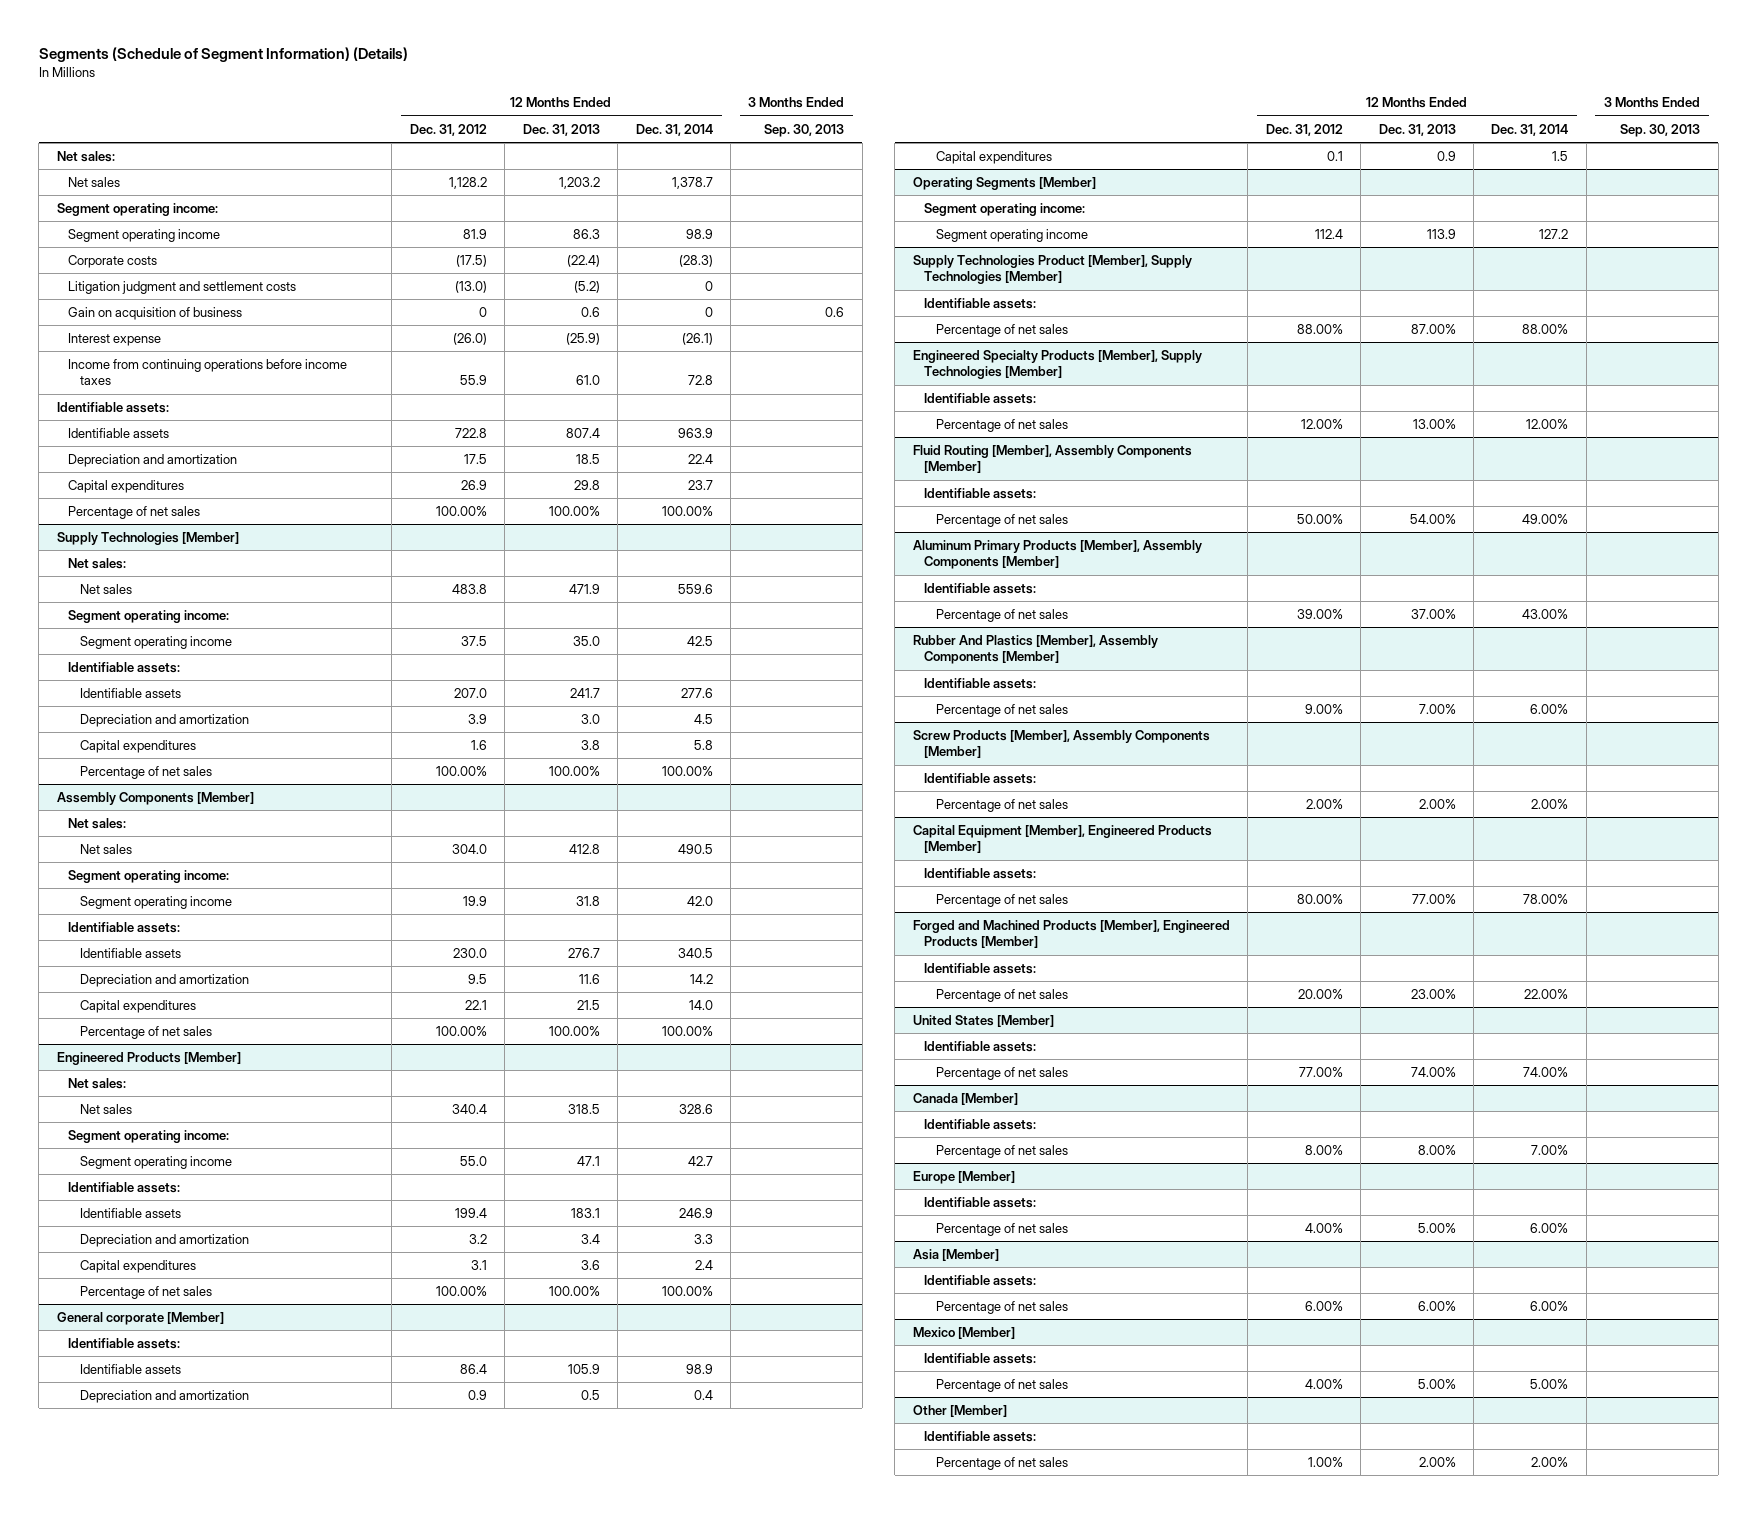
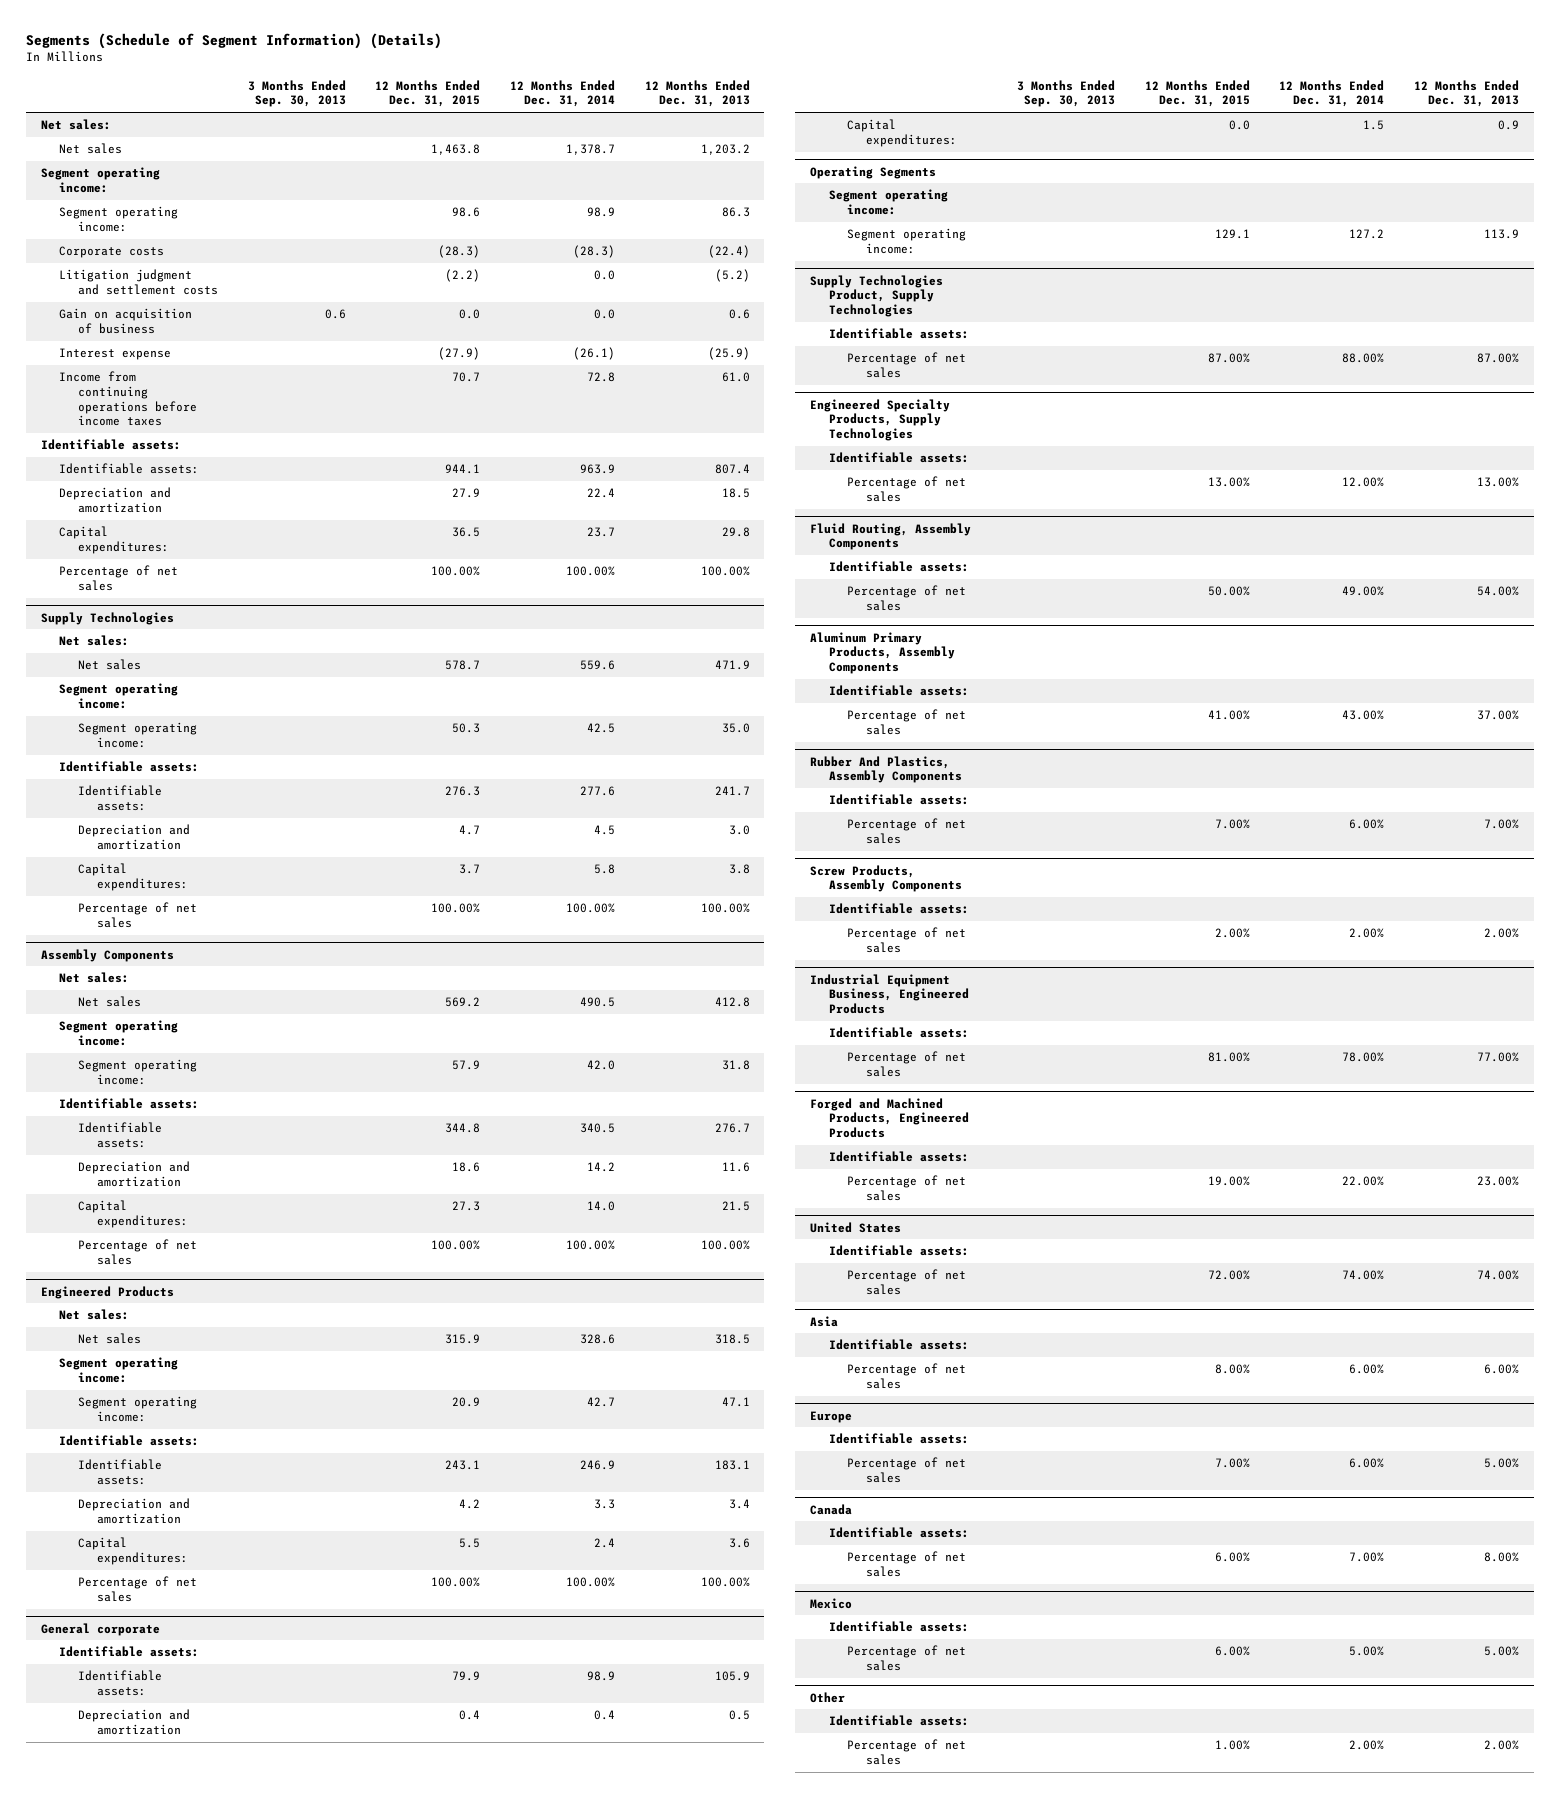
[409,123,487,136] Dec. 31, 2012 -> none
none -> [375,79,481,108] 12 Months Ended Dec. 31, 2015
[68,228,221,242] Segment operating income -> [59,206,179,233] Segment operating income:
[704,280,713,291] 0 -> [594,270,616,281] 0.0
[704,306,713,317] 0 -> [594,309,616,320] 0.0
[68,427,170,438] Identifiable assets -> [59,463,200,475] Identifiable assets:
[68,479,185,493] Capital expenditures -> [59,526,170,555] Capital expenditures:
[56,531,239,545] Supply Technologies [Member] -> [40,611,174,625] Supply Technologies
[79,635,232,649] Segment operating income -> [78,722,198,749] Segment operating income:
[79,687,181,698] Identifiable assets -> [78,785,163,812] Identifiable assets:
[79,739,196,753] Capital expenditures -> [78,863,189,892] Capital expenditures:
[56,791,254,805] Assembly Components [Member] -> [40,948,174,962] Assembly Components
[79,895,232,909] Segment operating income -> [78,1059,198,1086] Segment operating income:
[79,947,181,958] Identifiable assets -> [78,1122,163,1149] Identifiable assets:
[79,999,196,1013] Capital expenditures -> [78,1200,189,1229] Capital expenditures:
[56,1051,241,1065] Engineered Products [Member] -> [40,1285,174,1299] Engineered Products
[79,1155,232,1169] Segment operating income -> [78,1396,198,1423] Segment operating income:
[79,1207,181,1218] Identifiable assets -> [78,1459,163,1486] Identifiable assets:
[79,1259,196,1273] Capital expenditures -> [78,1537,189,1566] Capital expenditures:
[56,1311,224,1325] General corporate [Member] -> [40,1622,160,1636] General corporate
[79,1363,181,1374] Identifiable assets -> [78,1670,163,1697] Identifiable assets:
[935,150,1052,164] Capital expenditures -> [847,119,958,148] Capital expenditures:
[912,176,1096,190] Operating Segments [Member] -> [809,165,936,179] Operating Segments
[935,228,1088,242] Segment operating income -> [847,228,967,255] Segment operating income:
[912,254,1192,285] Supply Technologies Product [Member], Supply Technologies [Member] -> [809,274,943,318] Supply Technologies Product, Supply Technologies
[912,349,1202,380] Engineered Specialty Products [Member], Supply Technologies [Member] -> [809,398,950,442] Engineered Specialty Products, Supply Technologies
[912,444,1192,474] Fluid Routing [Member], Assembly Components [Member] -> [809,522,971,551] Fluid Routing, Assembly Components
[912,539,1202,570] Aluminum Primary Products [Member], Assembly Components [Member] -> [809,631,955,675] Aluminum Primary Products, Assembly Components
[912,634,1158,665] Rubber And Plastics [Member], Assembly Components [Member] -> [809,755,962,784] Rubber And Plastics, Assembly Components
[912,729,1210,759] Screw Products [Member], Assembly Components [Member] -> [809,864,962,893] Screw Products, Assembly Components
[912,824,1212,854] Capital Equipment [Member], Engineered Products [Member] -> none
none -> [809,973,969,1015] Industrial Equipment Business, Engineered Products
[912,919,1230,949] Forged and Machined Products [Member], Engineered Products [Member] -> [809,1097,969,1139] Forged and Machined Products, Engineered Products
[912,1014,1054,1027] United States [Member] -> [809,1221,901,1233] United States
[912,1092,1018,1105] Canada [Member] -> none
none -> [809,1315,838,1327] Asia
[1417,1144,1456,1155] 8.00% -> [1483,1364,1519,1375] 6.00%
[1531,1144,1569,1155] 7.00% -> [1349,1364,1385,1375] 6.00%
[912,1170,1015,1184] Europe [Member] -> [809,1410,852,1423] Europe
[912,1248,999,1261] Asia [Member] -> none
none -> [809,1503,852,1515] Canada
[1417,1300,1456,1311] 6.00% -> [1483,1552,1519,1563] 8.00%
[1530,1300,1569,1311] 6.00% -> [1349,1552,1385,1563] 7.00%
[912,1326,1015,1339] Mexico [Member] -> [809,1597,852,1609] Mexico
[912,1404,1007,1417] Other [Member] -> [809,1691,845,1703] Other

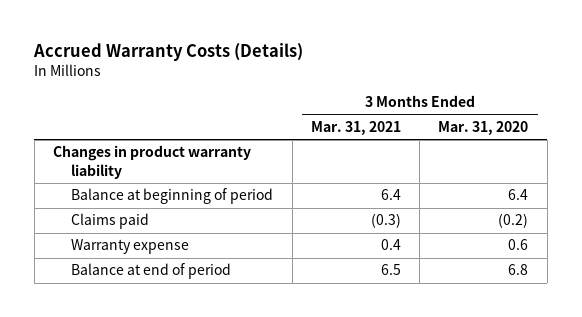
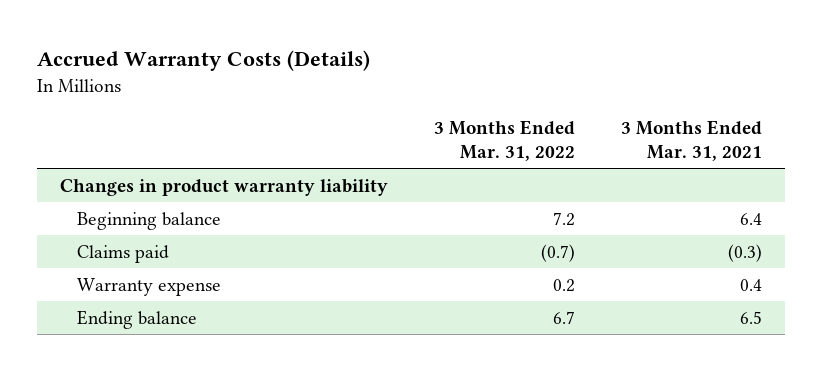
[438,120,529,135] Mar. 31, 2020 -> none
none -> [433,119,575,162] 3 Months Ended Mar. 31, 2022
[71,188,274,205] Balance at beginning of period -> [76,211,221,230] Beginning balance
[71,263,232,280] Balance at end of period -> [76,309,197,329] Ending balance

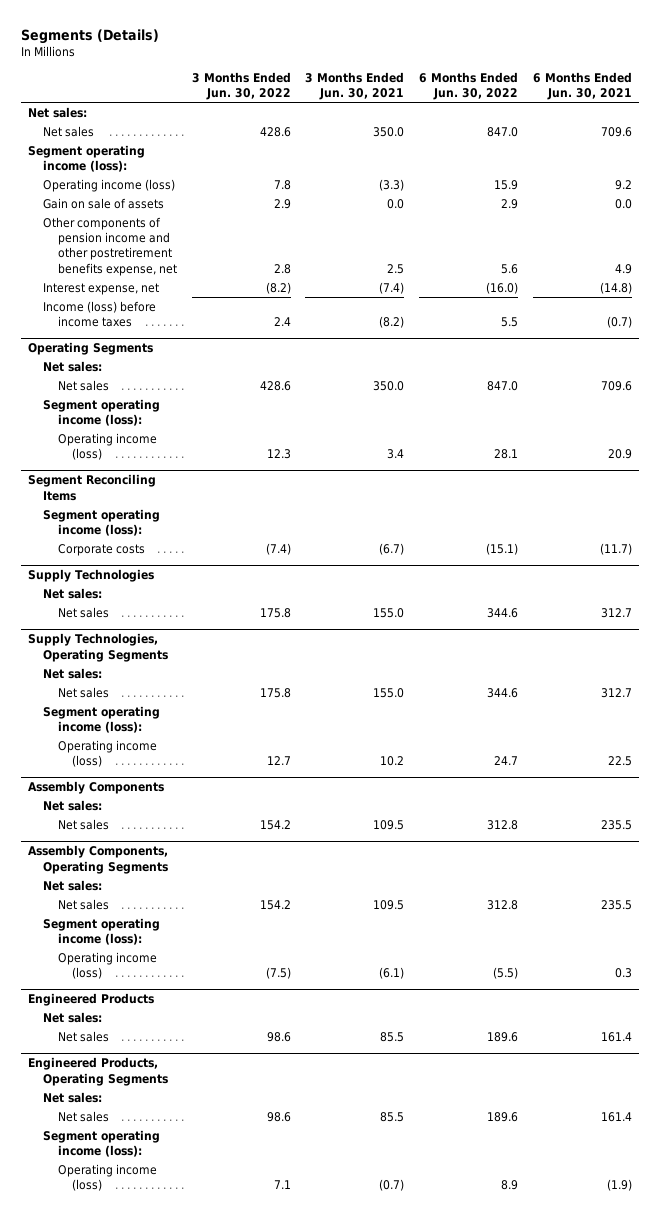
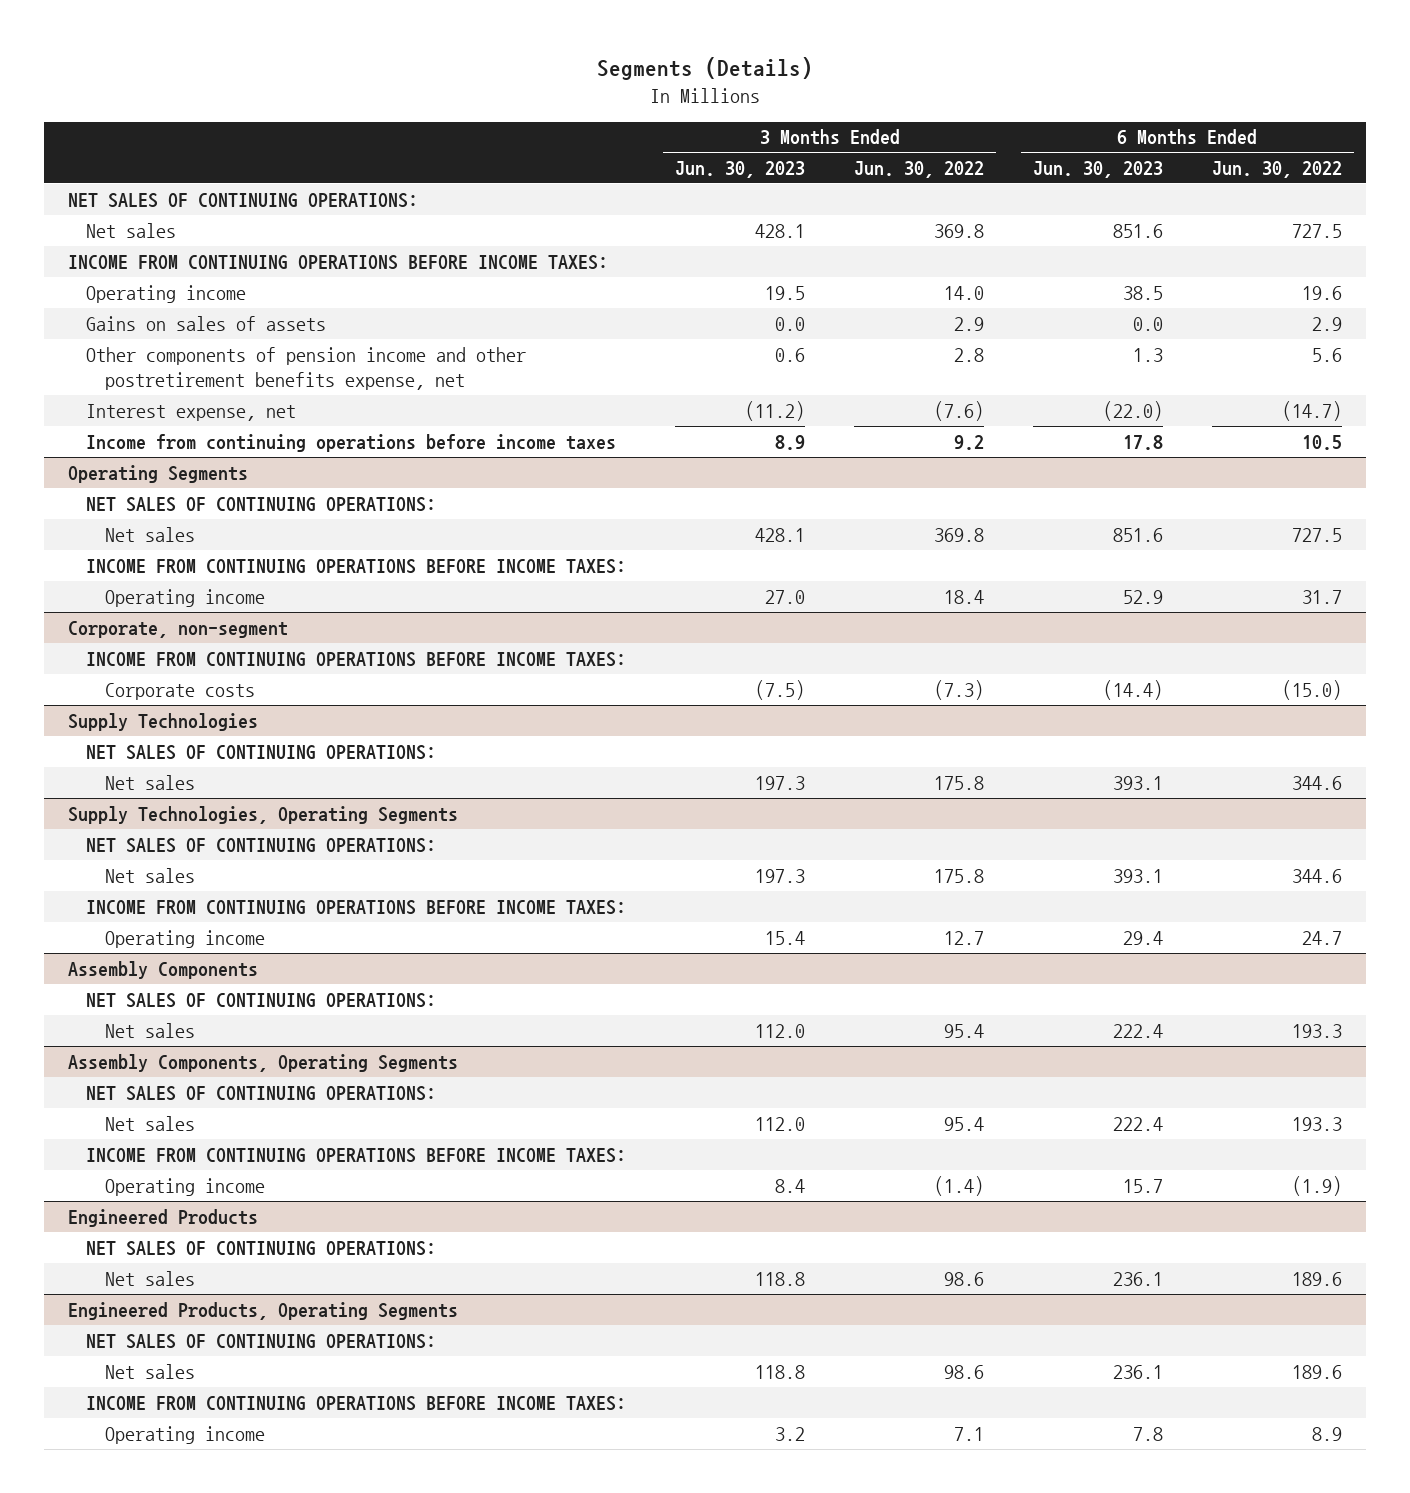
[305,72,405,101] 3 Months Ended Jun. 30, 2021 -> none
[533,72,633,101] 6 Months Ended Jun. 30, 2021 -> none
none -> [675,161,806,179] Jun. 30, 2023
none -> [1032,161,1163,179] Jun. 30, 2023
[28,106,88,118] Net sales: -> [68,192,419,208] NET SALES OF CONTINUING OPERATIONS:
[259,126,291,137] 428.6 -> [934,223,985,238] 369.8
[487,126,519,137] 847.0 -> [1291,223,1342,238] 727.5
[28,144,146,173] Segment operating income (loss): -> [68,254,609,270] INCOME FROM CONTINUING OPERATIONS BEFORE INCOME TAXES:
[43,178,176,192] Operating income (loss) -> [86,284,247,303] Operating income
[273,179,291,190] 7.8 -> [944,285,985,300] 14.0
[494,179,519,190] 15.9 -> [1301,285,1342,300] 19.6
[43,197,165,209] Gain on sale of assets -> [86,315,327,331] Gains on sales of assets
[265,281,291,294] (8.2) -> [934,400,985,421] (7.6)
[486,281,519,294] (16.0) -> [1281,400,1342,421] (14.7)
[43,300,157,328] Income (loss) before income taxes -> [86,433,617,452] Income from continuing operations before income taxes
[273,317,291,327] 2.4 -> [954,434,985,450] 9.2
[501,317,519,328] 5.5 -> [1301,434,1342,450] 10.5
[28,474,157,501] Segment Reconciling Items -> none
[43,360,103,372] Net sales: -> [86,496,437,512] NET SALES OF CONTINUING OPERATIONS:
[259,380,291,391] 428.6 -> [934,527,985,542] 369.8
[487,380,519,391] 847.0 -> [1291,527,1342,542] 727.5
[43,398,161,427] Segment operating income (loss): -> [86,558,627,574] INCOME FROM CONTINUING OPERATIONS BEFORE INCOME TAXES:
[57,432,157,461] Operating income (loss) -> [104,588,265,607] Operating income
[266,449,291,460] 12.3 -> [944,589,985,604] 18.4
[494,449,519,460] 28.1 -> [1301,589,1342,604] 31.7
none -> [68,620,289,638] Corporate, non-segment
[43,508,161,537] Segment operating income (loss): -> [86,651,627,667] INCOME FROM CONTINUING OPERATIONS BEFORE INCOME TAXES:
[265,542,291,555] (7.4) -> [934,679,985,700] (7.3)
[486,542,519,555] (15.1) -> [1281,679,1342,700] (15.0)
[43,587,103,599] Net sales: -> [86,744,437,760] NET SALES OF CONTINUING OPERATIONS:
[43,667,103,679] Net sales: -> [86,837,437,853] NET SALES OF CONTINUING OPERATIONS:
[43,705,161,734] Segment operating income (loss): -> [86,899,627,915] INCOME FROM CONTINUING OPERATIONS BEFORE INCOME TAXES:
[57,739,157,768] Operating income (loss) -> [104,929,265,948] Operating income
[43,799,103,811] Net sales: -> [86,992,437,1008] NET SALES OF CONTINUING OPERATIONS:
[259,819,291,830] 154.2 -> [944,1023,985,1038] 95.4
[487,819,519,830] 312.8 -> [1291,1023,1342,1038] 193.3
[43,879,103,891] Net sales: -> [86,1085,437,1101] NET SALES OF CONTINUING OPERATIONS:
[259,899,291,910] 154.2 -> [944,1116,985,1131] 95.4
[487,899,519,910] 312.8 -> [1291,1116,1342,1131] 193.3
[43,917,161,946] Segment operating income (loss): -> [86,1147,627,1163] INCOME FROM CONTINUING OPERATIONS BEFORE INCOME TAXES:
[57,951,157,980] Operating income (loss) -> [104,1177,265,1196] Operating income
[265,967,291,980] (7.5) -> [934,1175,985,1196] (1.4)
[493,967,519,980] (5.5) -> [1291,1175,1342,1196] (1.9)
[43,1011,103,1023] Net sales: -> [86,1240,437,1256] NET SALES OF CONTINUING OPERATIONS:
[43,1091,103,1103] Net sales: -> [86,1333,437,1349] NET SALES OF CONTINUING OPERATIONS:
[43,1129,161,1158] Segment operating income (loss): -> [86,1395,627,1411] INCOME FROM CONTINUING OPERATIONS BEFORE INCOME TAXES:
[57,1163,157,1192] Operating income (loss) -> [104,1425,265,1444] Operating income

